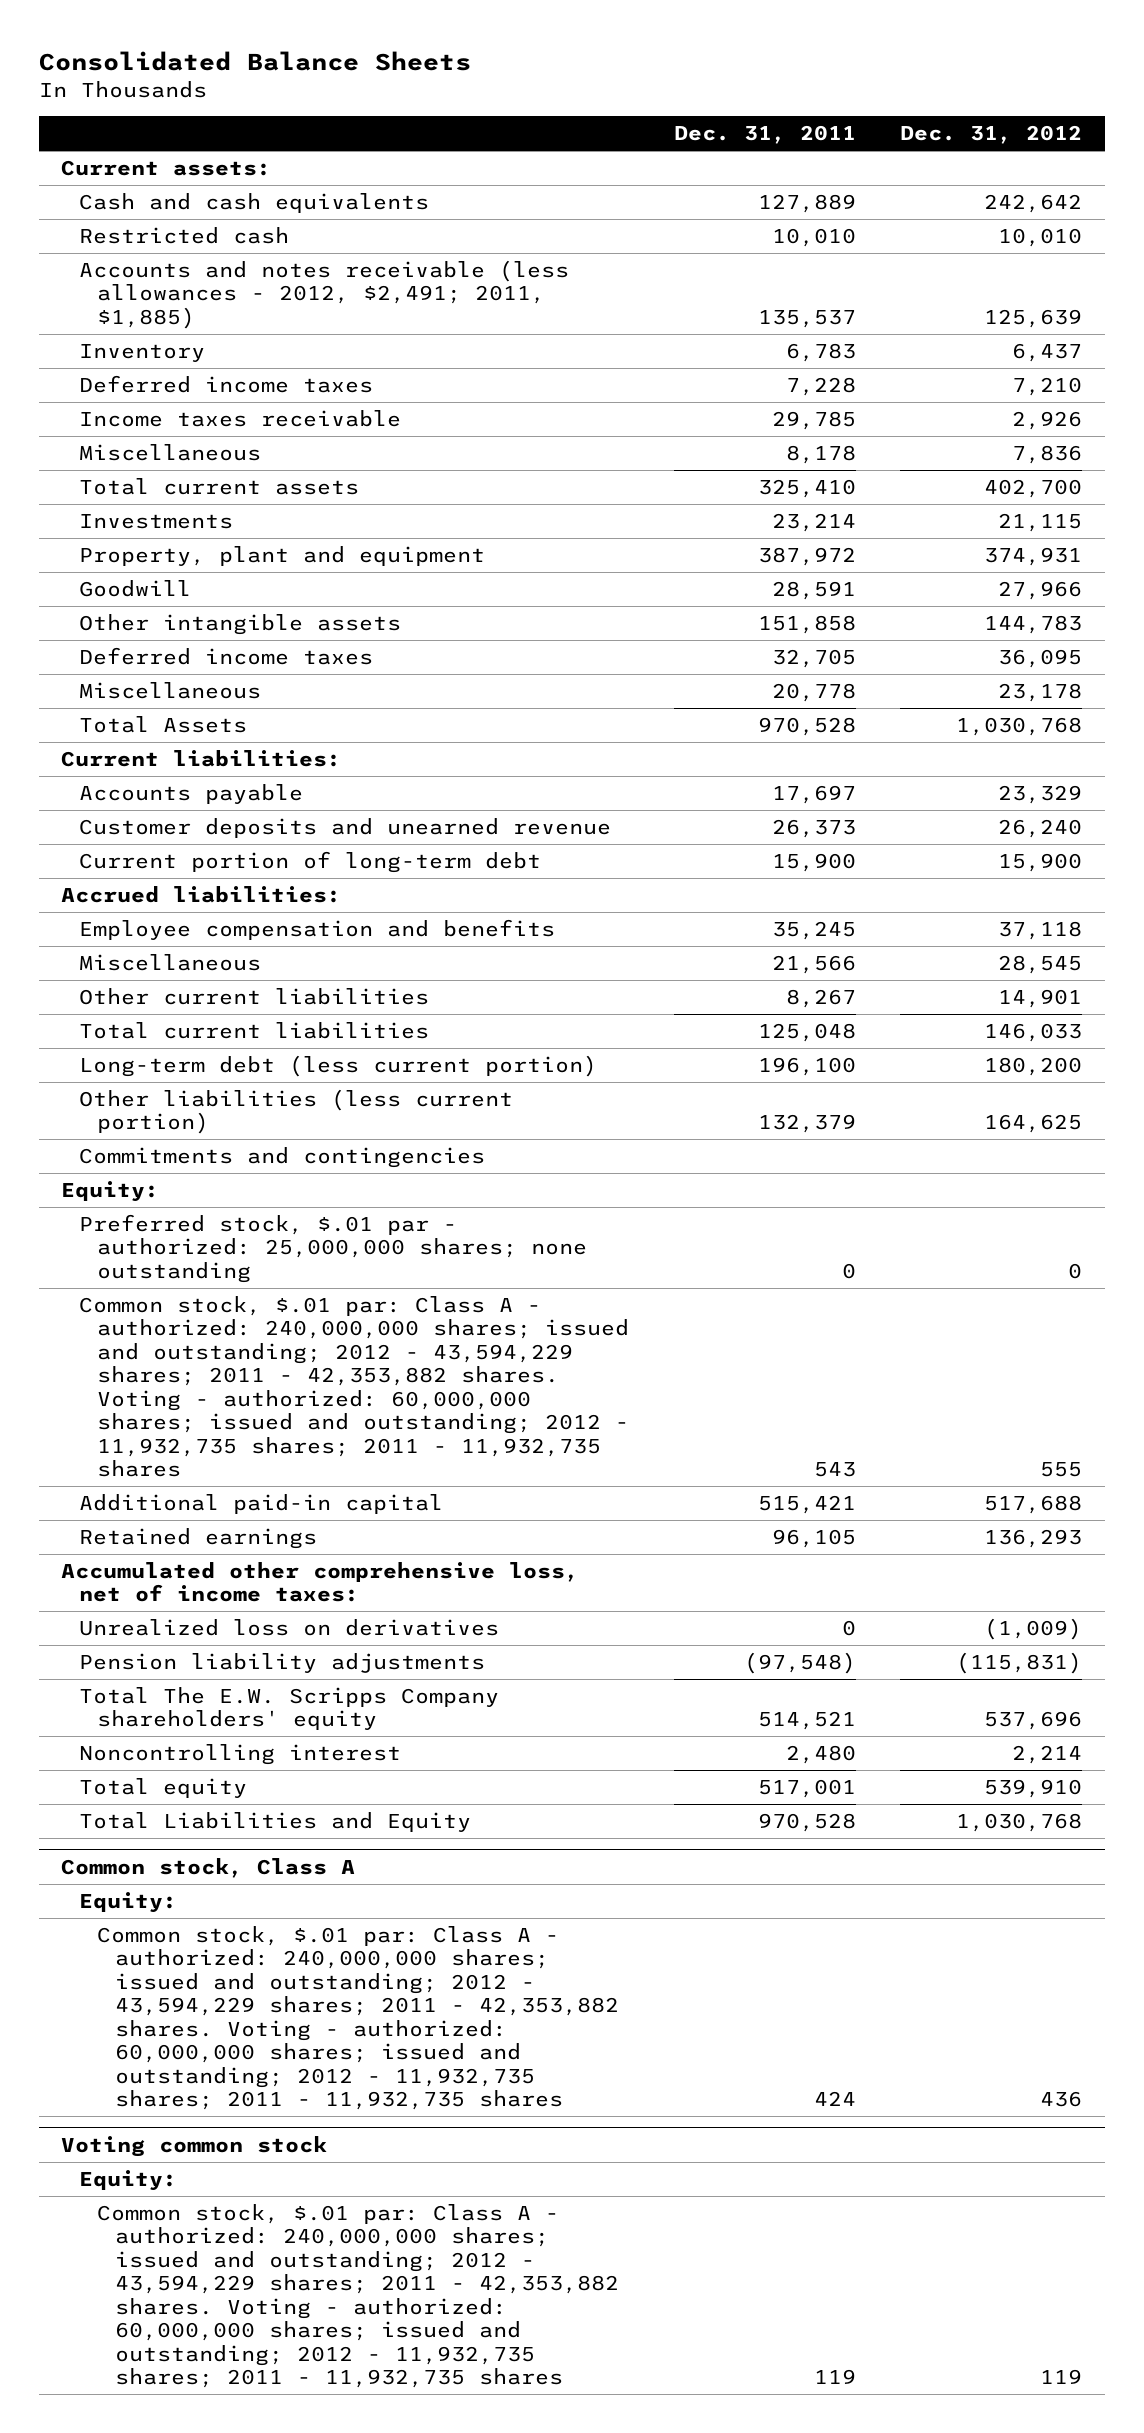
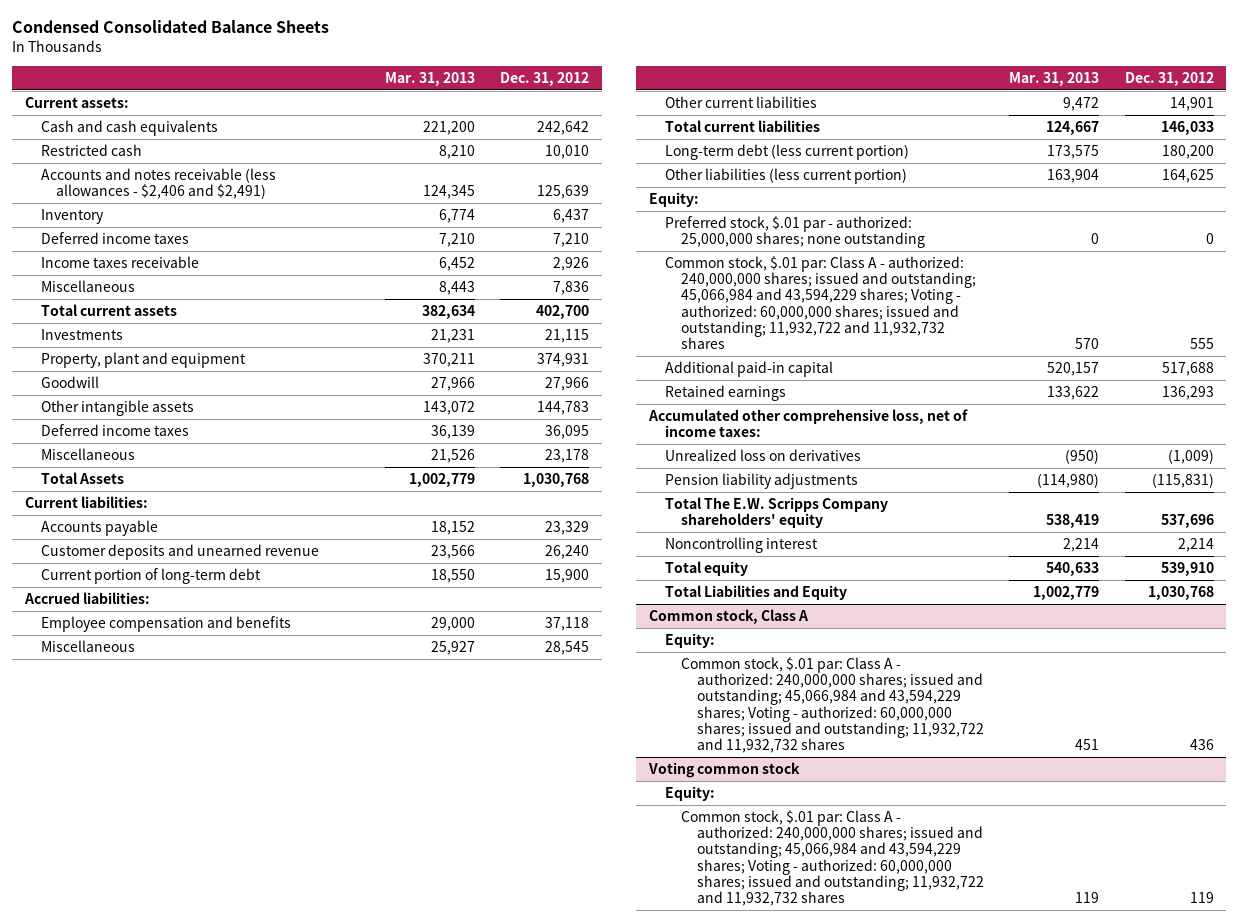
[39,50,472,71] Consolidated Balance Sheets -> [11,20,329,34] Condensed Consolidated Balance Sheets
[673,125,856,145] Dec. 31, 2011 -> none
none -> [384,72,475,87] Mar. 31, 2013
[79,259,570,329] Accounts and notes receivable (less allowances - 2012, $2,491; 2011, $1,885) -> [40,167,276,200] Accounts and notes receivable (less allowances - $2,406 and $2,491)
[79,1146,486,1168] Commitments and contingencies -> none
[79,1295,630,1478] Common stock, $.01 par: Class A - authorized: 240,000,000 shares; issued and outstanding; 2012 - 43,594,229 shares; 2011 - 42,353,882 shares. Voting - authorized: 60,000,000 shares; issued and outstanding; 2012 - 11,932,735 shares; 2011 - 11,932,735 shares -> [665,255,977,350] Common stock, $.01 par: Class A - authorized: 240,000,000 shares; issued and outstanding; 45,066,984 and 43,594,229 shares; Voting - authorized: 60,000,000 shares; issued and outstanding; 11,932,722 and 11,932,732 shares
[97,1925,620,2111] Common stock, $.01 par: Class A - authorized: 240,000,000 shares; issued and outstanding; 2012 - 43,594,229 shares; 2011 - 42,353,882 shares. Voting - authorized: 60,000,000 shares; issued and outstanding; 2012 - 11,932,735 shares; 2011 - 11,932,735 shares -> [681,656,985,754] Common stock, $.01 par: Class A - authorized: 240,000,000 shares; issued and outstanding; 45,066,984 and 43,594,229 shares; Voting - authorized: 60,000,000 shares; issued and outstanding; 11,932,722 and 11,932,732 shares
[97,2203,620,2389] Common stock, $.01 par: Class A - authorized: 240,000,000 shares; issued and outstanding; 2012 - 43,594,229 shares; 2011 - 42,353,882 shares. Voting - authorized: 60,000,000 shares; issued and outstanding; 2012 - 11,932,735 shares; 2011 - 11,932,735 shares -> [681,809,985,907] Common stock, $.01 par: Class A - authorized: 240,000,000 shares; issued and outstanding; 45,066,984 and 43,594,229 shares; Voting - authorized: 60,000,000 shares; issued and outstanding; 11,932,722 and 11,932,732 shares

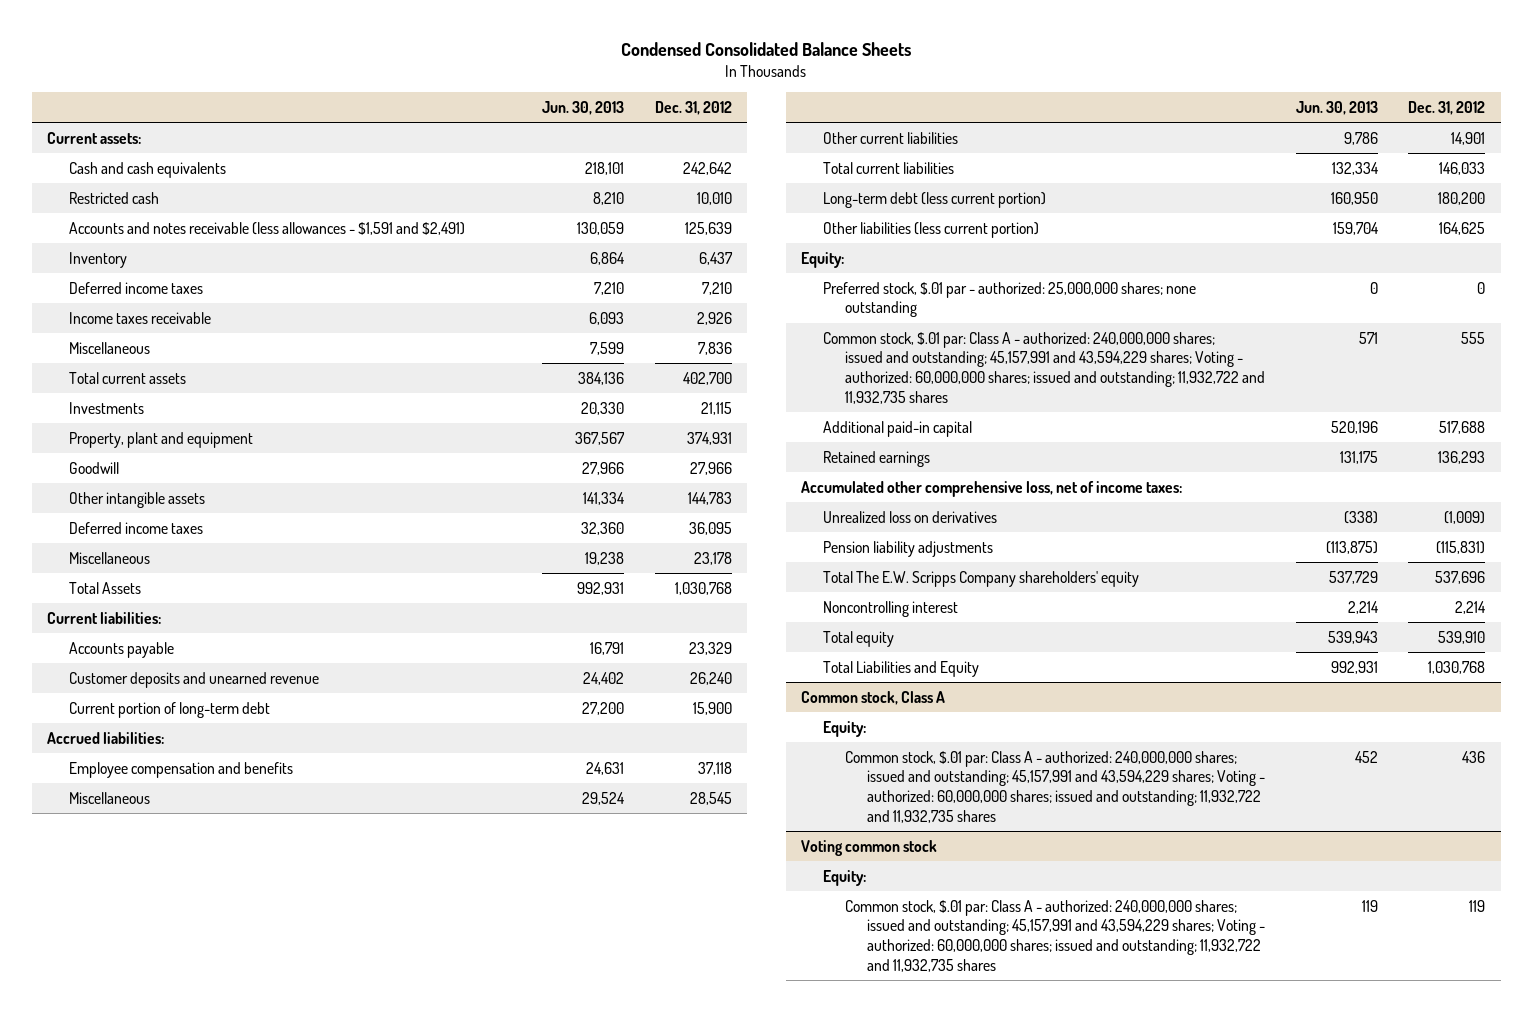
[384,72,475,87] Mar. 31, 2013 -> none
none -> [541,100,624,115] Jun. 30, 2013
[40,167,276,200] Accounts and notes receivable (less allowances - $2,406 and $2,491) -> [69,221,466,235] Accounts and notes receivable (less allowances - $1,591 and $2,491)
[665,255,977,350] Common stock, $.01 par: Class A - authorized: 240,000,000 shares; issued and outstanding; 45,066,984 and 43,594,229 shares; Voting - authorized: 60,000,000 shares; issued and outstanding; 11,932,722 and 11,932,732 shares -> [822,331,1265,404] Common stock, $.01 par: Class A - authorized: 240,000,000 shares; issued and outstanding; 45,157,991 and 43,594,229 shares; Voting - authorized: 60,000,000 shares; issued and outstanding; 11,932,722 and 11,932,735 shares
[681,656,985,754] Common stock, $.01 par: Class A - authorized: 240,000,000 shares; issued and outstanding; 45,066,984 and 43,594,229 shares; Voting - authorized: 60,000,000 shares; issued and outstanding; 11,932,722 and 11,932,732 shares -> [844,750,1265,823] Common stock, $.01 par: Class A - authorized: 240,000,000 shares; issued and outstanding; 45,157,991 and 43,594,229 shares; Voting - authorized: 60,000,000 shares; issued and outstanding; 11,932,722 and 11,932,735 shares
[681,809,985,907] Common stock, $.01 par: Class A - authorized: 240,000,000 shares; issued and outstanding; 45,066,984 and 43,594,229 shares; Voting - authorized: 60,000,000 shares; issued and outstanding; 11,932,722 and 11,932,732 shares -> [844,899,1265,972] Common stock, $.01 par: Class A - authorized: 240,000,000 shares; issued and outstanding; 45,157,991 and 43,594,229 shares; Voting - authorized: 60,000,000 shares; issued and outstanding; 11,932,722 and 11,932,735 shares

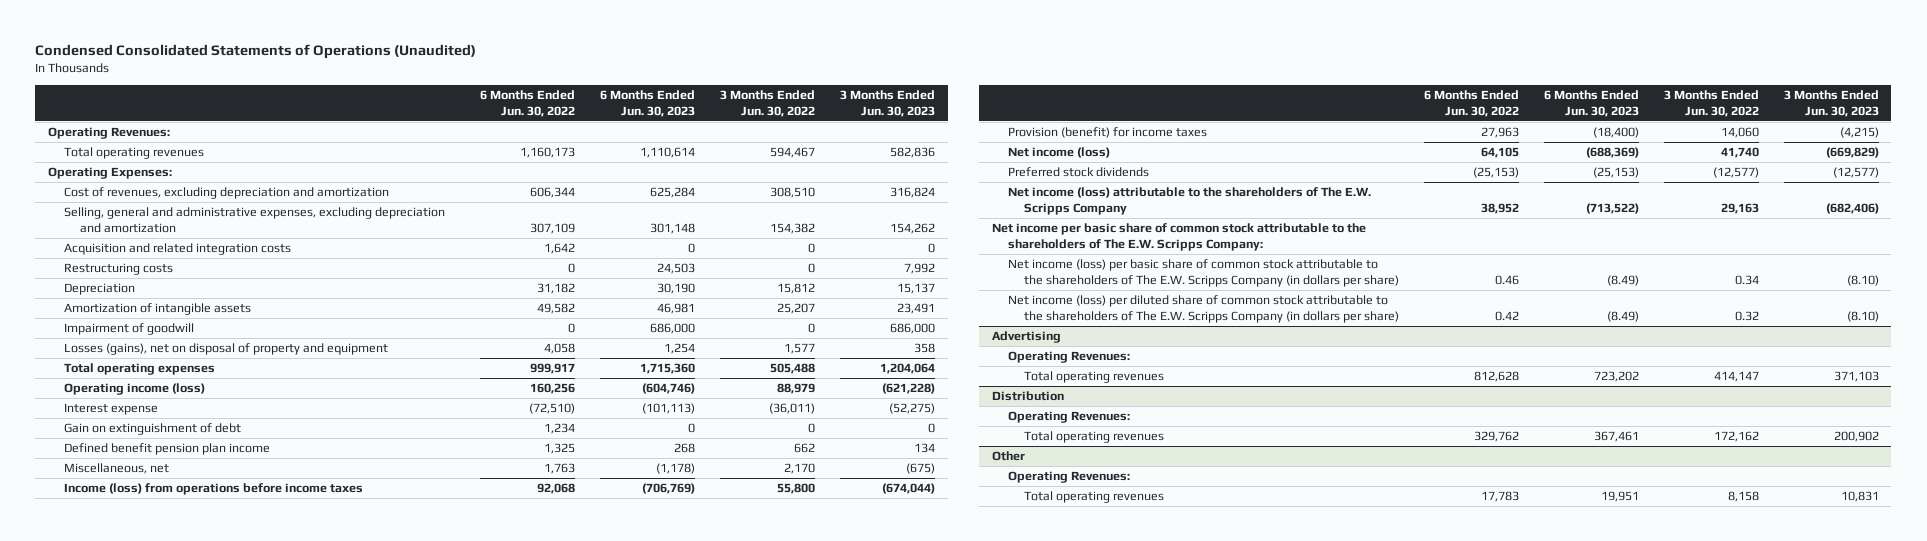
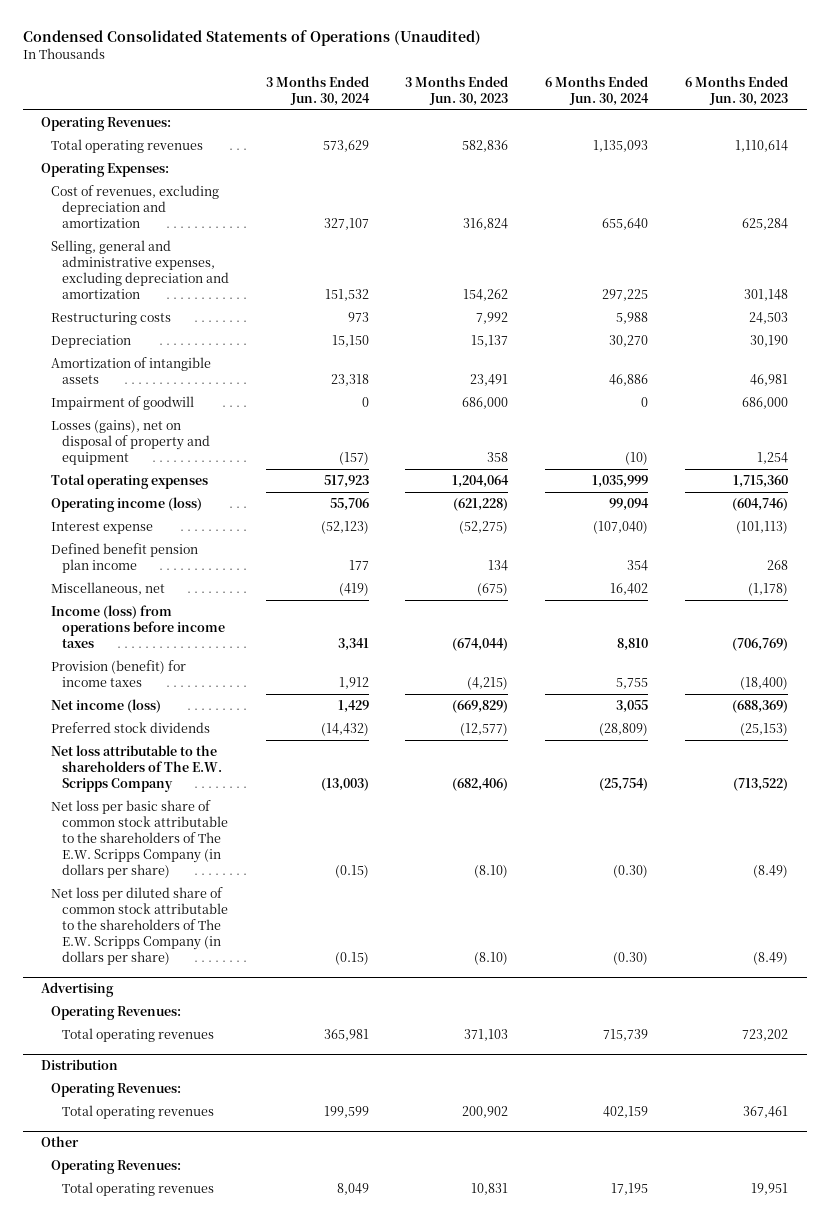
[479,89,575,117] 6 Months Ended Jun. 30, 2022 -> none
[720,89,816,117] 3 Months Ended Jun. 30, 2022 -> none
none -> [265,75,370,106] 3 Months Ended Jun. 30, 2024
none -> [545,75,650,106] 6 Months Ended Jun. 30, 2024
[63,243,291,256] Acquisition and related integration costs -> none
[63,423,241,436] Gain on extinguishment of debt -> none
[991,223,1366,251] Net income per basic share of common stock attributable to the shareholders of The E.W. Scripps Company: -> none
[1007,187,1371,215] Net income (loss) attributable to the shareholders of The E.W. Scripps Company -> [51,744,222,792] Net loss attributable to the shareholders of The E.W. Scripps Company
[1007,259,1399,287] Net income (loss) per basic share of common stock attributable to the shareholders of The E.W. Scripps Company (in dollars per share) -> [51,799,228,879] Net loss per basic share of common stock attributable to the shareholders of The E.W. Scripps Company (in dollars per share)
[1007,295,1399,323] Net income (loss) per diluted share of common stock attributable to the shareholders of The E.W. Scripps Company (in dollars per share) -> [51,886,228,966] Net loss per diluted share of common stock attributable to the shareholders of The E.W. Scripps Company (in dollars per share)

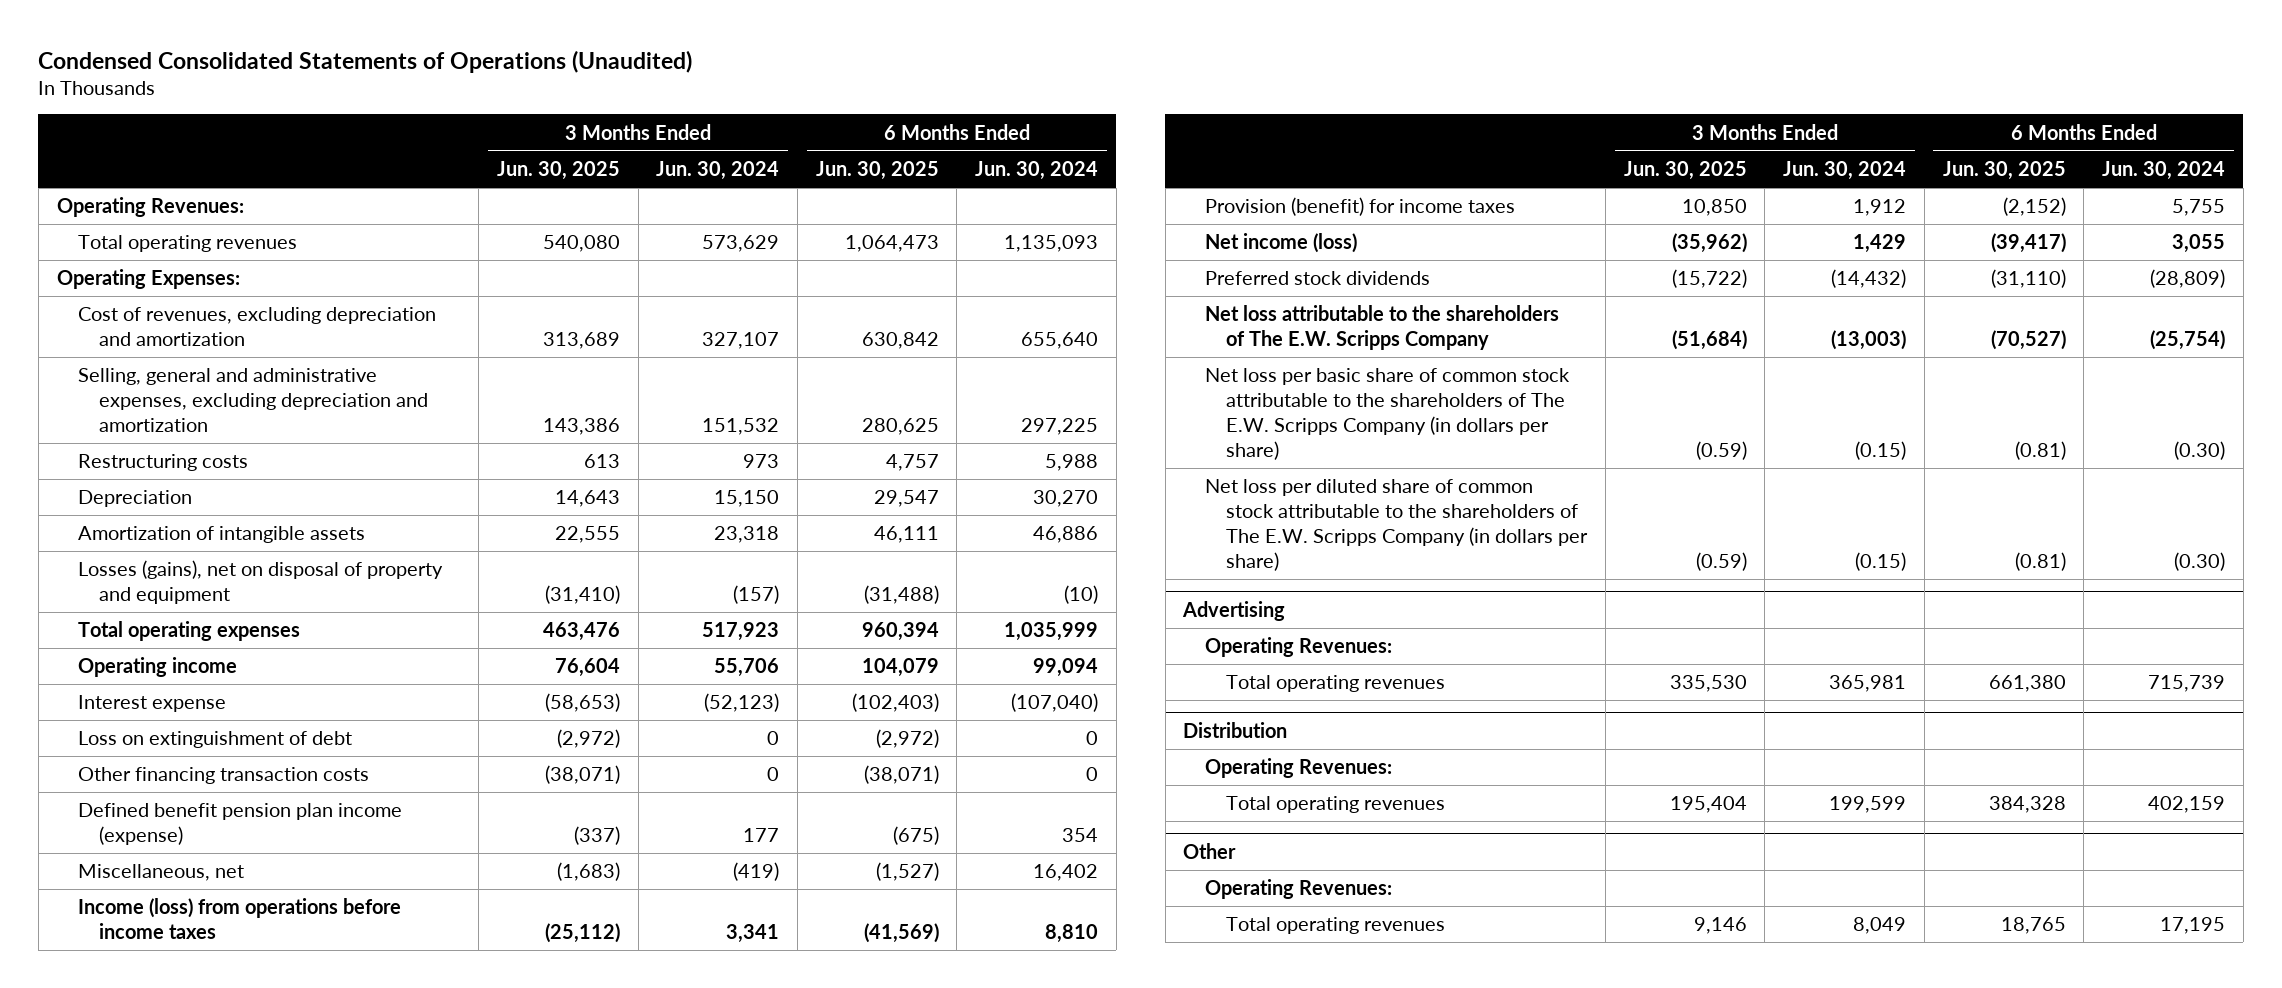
[405,75,509,106] 3 Months Ended Jun. 30, 2023 -> none
[685,75,789,106] 6 Months Ended Jun. 30, 2023 -> none
none -> [496,160,620,180] Jun. 30, 2025
none -> [815,160,939,180] Jun. 30, 2025
[51,395,195,410] Impairment of goodwill -> none
[51,496,203,512] Operating income (loss) -> [77,657,237,678] Operating income
none -> [77,731,352,749] Loss on extinguishment of debt
none -> [77,767,369,785] Other financing transaction costs
[51,542,199,573] Defined benefit pension plan income -> [77,803,402,846] Defined benefit pension plan income (expense)

